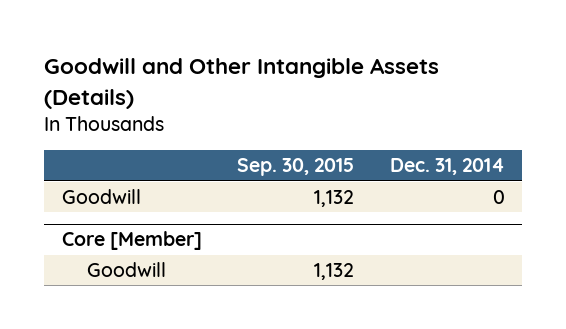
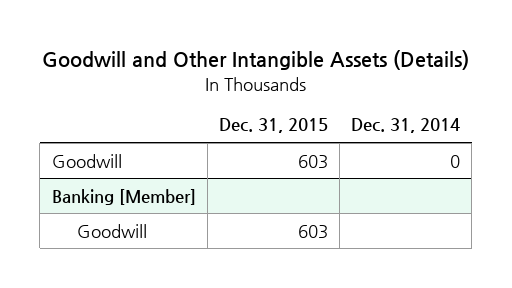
[237,158,355,177] Sep. 30, 2015 -> none
none -> [218,118,328,134] Dec. 31, 2015
[61,231,202,251] Core [Member] -> [51,188,196,205] Banking [Member]

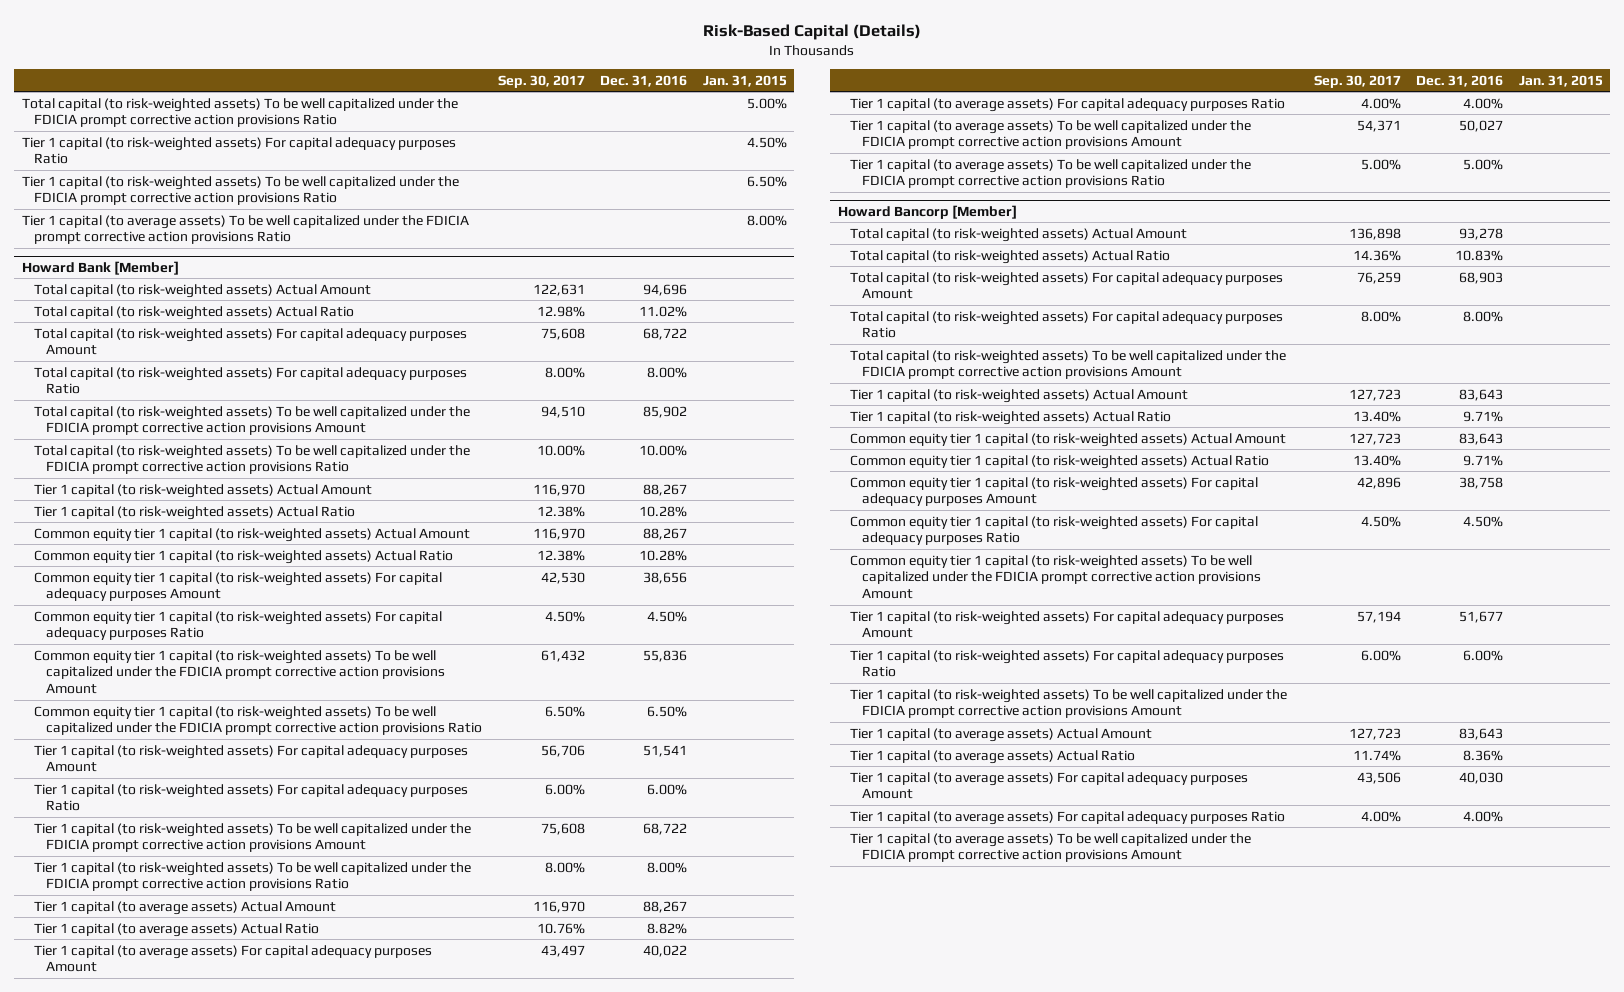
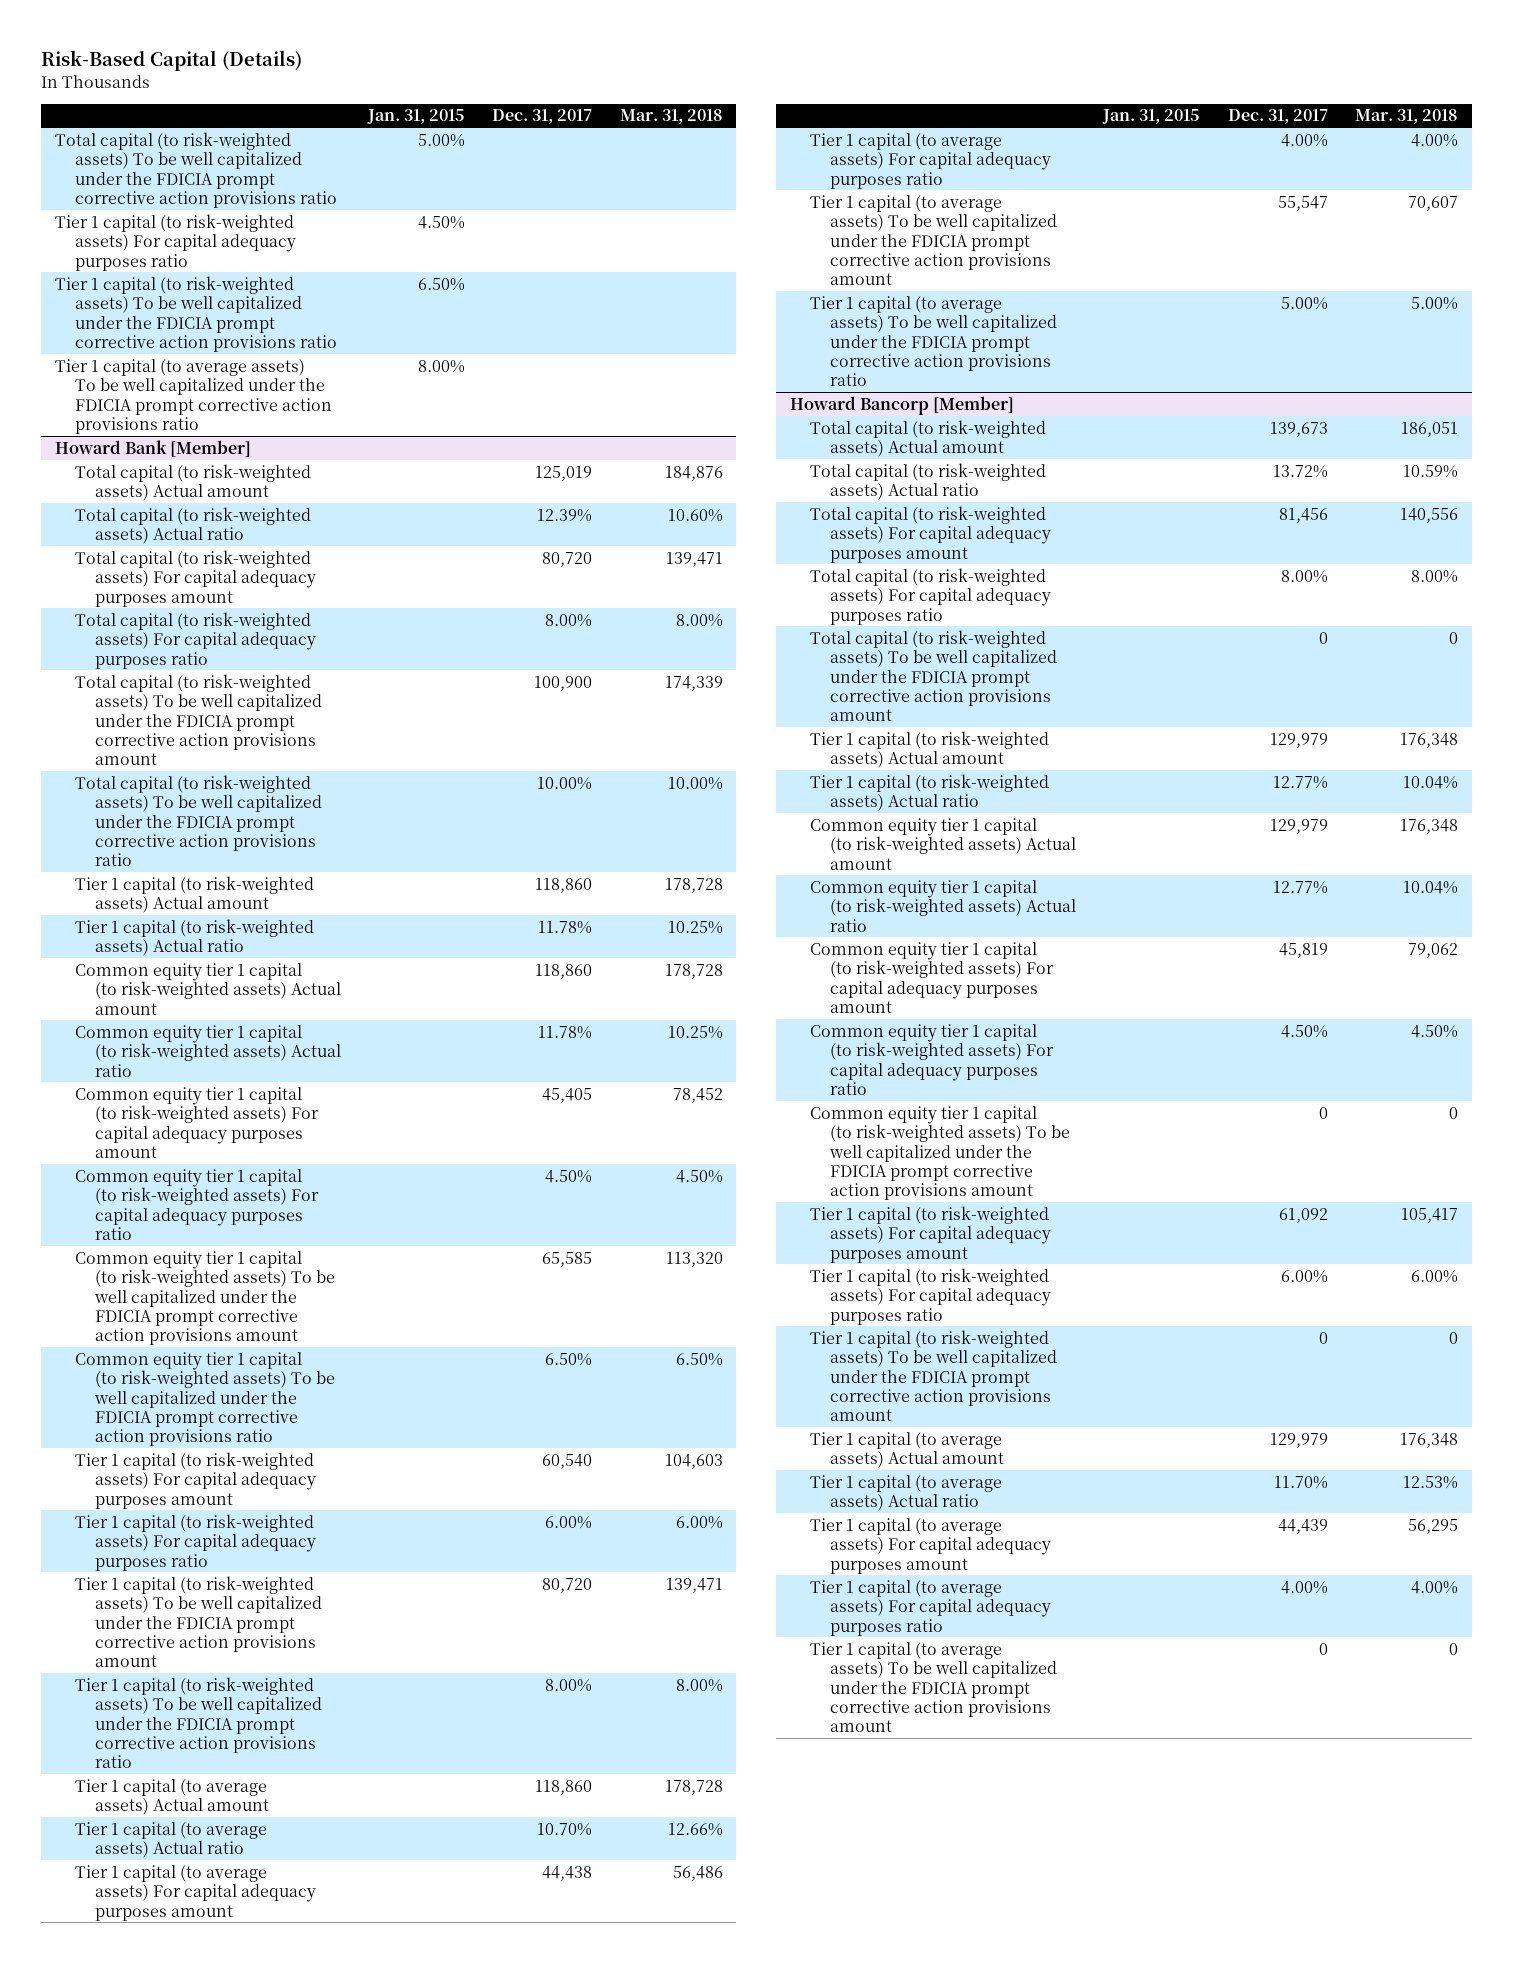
[497,74,585,88] Sep. 30, 2017 -> none
[600,74,688,87] Dec. 31, 2016 -> none
none -> [492,109,593,125] Dec. 31, 2017
none -> [619,109,723,125] Mar. 31, 2018
[21,97,458,128] Total capital (to risk-weighted assets) To be well capitalized under the FDICIA prompt corrective action provisions Ratio -> [54,131,337,208] Total capital (to risk-weighted assets) To be well capitalized under the FDICIA prompt corrective action provisions ratio
[21,136,456,165] Tier 1 capital (to risk-weighted assets) For capital adequacy purposes Ratio -> [54,213,296,271] Tier 1 capital (to risk-weighted assets) For capital adequacy purposes ratio
[21,175,459,206] Tier 1 capital (to risk-weighted assets) To be well capitalized under the FDICIA prompt corrective action provisions Ratio -> [54,275,337,352] Tier 1 capital (to risk-weighted assets) To be well capitalized under the FDICIA prompt corrective action provisions ratio
[21,214,469,245] Tier 1 capital (to average assets) To be well capitalized under the FDICIA prompt corrective action provisions Ratio -> [54,358,332,434] Tier 1 capital (to average assets) To be well capitalized under the FDICIA prompt corrective action provisions ratio
[33,283,371,298] Total capital (to risk-weighted assets) Actual Amount -> [74,463,311,502] Total capital (to risk-weighted assets) Actual amount
[33,305,354,320] Total capital (to risk-weighted assets) Actual Ratio -> [74,506,311,545] Total capital (to risk-weighted assets) Actual ratio
[33,327,467,356] Total capital (to risk-weighted assets) For capital adequacy purposes Amount -> [74,549,316,607] Total capital (to risk-weighted assets) For capital adequacy purposes amount
[33,366,467,395] Total capital (to risk-weighted assets) For capital adequacy purposes Ratio -> [74,611,316,669] Total capital (to risk-weighted assets) For capital adequacy purposes ratio
[33,405,470,436] Total capital (to risk-weighted assets) To be well capitalized under the FDICIA prompt corrective action provisions Amount -> [74,673,322,766] Total capital (to risk-weighted assets) To be well capitalized under the FDICIA prompt corrective action provisions amount
[33,444,470,475] Total capital (to risk-weighted assets) To be well capitalized under the FDICIA prompt corrective action provisions Ratio -> [74,774,322,867] Total capital (to risk-weighted assets) To be well capitalized under the FDICIA prompt corrective action provisions ratio
[33,483,372,498] Tier 1 capital (to risk-weighted assets) Actual Amount -> [74,875,314,914] Tier 1 capital (to risk-weighted assets) Actual amount
[33,505,355,520] Tier 1 capital (to risk-weighted assets) Actual Ratio -> [74,918,314,957] Tier 1 capital (to risk-weighted assets) Actual ratio
[33,527,470,542] Common equity tier 1 capital (to risk-weighted assets) Actual Amount -> [74,962,341,1015] Common equity tier 1 capital (to risk-weighted assets) Actual amount
[33,549,453,564] Common equity tier 1 capital (to risk-weighted assets) Actual Ratio -> [74,1024,341,1077] Common equity tier 1 capital (to risk-weighted assets) Actual ratio
[33,571,442,602] Common equity tier 1 capital (to risk-weighted assets) For capital adequacy purposes Amount -> [74,1086,319,1158] Common equity tier 1 capital (to risk-weighted assets) For capital adequacy purposes amount
[33,610,442,641] Common equity tier 1 capital (to risk-weighted assets) For capital adequacy purposes Ratio -> [74,1168,319,1240] Common equity tier 1 capital (to risk-weighted assets) For capital adequacy purposes ratio
[33,649,446,695] Common equity tier 1 capital (to risk-weighted assets) To be well capitalized under the FDICIA prompt corrective action provisions Amount -> [74,1250,335,1346] Common equity tier 1 capital (to risk-weighted assets) To be well capitalized under the FDICIA prompt corrective action provisions amount
[33,705,483,736] Common equity tier 1 capital (to risk-weighted assets) To be well capitalized under the FDICIA prompt corrective action provisions Ratio -> [74,1351,335,1447] Common equity tier 1 capital (to risk-weighted assets) To be well capitalized under the FDICIA prompt corrective action provisions ratio
[33,744,468,773] Tier 1 capital (to risk-weighted assets) For capital adequacy purposes Amount -> [74,1451,316,1509] Tier 1 capital (to risk-weighted assets) For capital adequacy purposes amount
[33,783,468,812] Tier 1 capital (to risk-weighted assets) For capital adequacy purposes Ratio -> [74,1513,316,1571] Tier 1 capital (to risk-weighted assets) For capital adequacy purposes ratio
[33,822,471,853] Tier 1 capital (to risk-weighted assets) To be well capitalized under the FDICIA prompt corrective action provisions Amount -> [74,1575,322,1668] Tier 1 capital (to risk-weighted assets) To be well capitalized under the FDICIA prompt corrective action provisions amount
[33,861,471,892] Tier 1 capital (to risk-weighted assets) To be well capitalized under the FDICIA prompt corrective action provisions Ratio -> [74,1676,322,1769] Tier 1 capital (to risk-weighted assets) To be well capitalized under the FDICIA prompt corrective action provisions ratio
[33,900,336,915] Tier 1 capital (to average assets) Actual Amount -> [74,1778,269,1816] Tier 1 capital (to average assets) Actual amount
[33,922,319,937] Tier 1 capital (to average assets) Actual Ratio -> [74,1821,267,1859] Tier 1 capital (to average assets) Actual ratio
[33,944,432,973] Tier 1 capital (to average assets) For capital adequacy purposes Amount -> [74,1864,316,1921] Tier 1 capital (to average assets) For capital adequacy purposes amount
[849,97,1285,112] Tier 1 capital (to average assets) For capital adequacy purposes Ratio -> [810,132,1052,189] Tier 1 capital (to average assets) For capital adequacy purposes ratio
[849,119,1251,150] Tier 1 capital (to average assets) To be well capitalized under the FDICIA prompt corrective action provisions Amount -> [810,194,1058,286] Tier 1 capital (to average assets) To be well capitalized under the FDICIA prompt corrective action provisions amount
[849,158,1251,189] Tier 1 capital (to average assets) To be well capitalized under the FDICIA prompt corrective action provisions Ratio -> [810,295,1058,387] Tier 1 capital (to average assets) To be well capitalized under the FDICIA prompt corrective action provisions ratio
[849,227,1187,242] Total capital (to risk-weighted assets) Actual Amount -> [810,419,1047,458] Total capital (to risk-weighted assets) Actual amount
[849,249,1170,264] Total capital (to risk-weighted assets) Actual Ratio -> [810,462,1047,501] Total capital (to risk-weighted assets) Actual ratio
[849,271,1283,300] Total capital (to risk-weighted assets) For capital adequacy purposes Amount -> [810,505,1052,563] Total capital (to risk-weighted assets) For capital adequacy purposes amount
[849,310,1283,339] Total capital (to risk-weighted assets) For capital adequacy purposes Ratio -> [810,567,1052,625] Total capital (to risk-weighted assets) For capital adequacy purposes ratio
[849,349,1286,380] Total capital (to risk-weighted assets) To be well capitalized under the FDICIA prompt corrective action provisions Amount -> [810,629,1058,722] Total capital (to risk-weighted assets) To be well capitalized under the FDICIA prompt corrective action provisions amount
[849,388,1188,403] Tier 1 capital (to risk-weighted assets) Actual Amount -> [810,730,1050,769] Tier 1 capital (to risk-weighted assets) Actual amount
[849,410,1171,425] Tier 1 capital (to risk-weighted assets) Actual Ratio -> [810,773,1050,812] Tier 1 capital (to risk-weighted assets) Actual ratio
[849,432,1286,447] Common equity tier 1 capital (to risk-weighted assets) Actual Amount -> [810,817,1077,870] Common equity tier 1 capital (to risk-weighted assets) Actual amount
[849,454,1269,469] Common equity tier 1 capital (to risk-weighted assets) Actual Ratio -> [810,879,1077,932] Common equity tier 1 capital (to risk-weighted assets) Actual ratio
[849,476,1258,507] Common equity tier 1 capital (to risk-weighted assets) For capital adequacy purposes Amount -> [810,941,1055,1013] Common equity tier 1 capital (to risk-weighted assets) For capital adequacy purposes amount
[849,515,1258,546] Common equity tier 1 capital (to risk-weighted assets) For capital adequacy purposes Ratio -> [810,1023,1055,1095] Common equity tier 1 capital (to risk-weighted assets) For capital adequacy purposes ratio
[849,554,1262,600] Common equity tier 1 capital (to risk-weighted assets) To be well capitalized under the FDICIA prompt corrective action provisions Amount -> [810,1105,1071,1201] Common equity tier 1 capital (to risk-weighted assets) To be well capitalized under the FDICIA prompt corrective action provisions amount
[849,610,1284,639] Tier 1 capital (to risk-weighted assets) For capital adequacy purposes Amount -> [810,1205,1052,1263] Tier 1 capital (to risk-weighted assets) For capital adequacy purposes amount
[849,649,1284,678] Tier 1 capital (to risk-weighted assets) For capital adequacy purposes Ratio -> [810,1267,1052,1325] Tier 1 capital (to risk-weighted assets) For capital adequacy purposes ratio
[849,688,1287,719] Tier 1 capital (to risk-weighted assets) To be well capitalized under the FDICIA prompt corrective action provisions Amount -> [810,1329,1058,1422] Tier 1 capital (to risk-weighted assets) To be well capitalized under the FDICIA prompt corrective action provisions amount
[849,727,1152,742] Tier 1 capital (to average assets) Actual Amount -> [810,1431,1005,1469] Tier 1 capital (to average assets) Actual amount
[849,749,1135,764] Tier 1 capital (to average assets) Actual Ratio -> [810,1474,1003,1512] Tier 1 capital (to average assets) Actual ratio
[849,771,1248,800] Tier 1 capital (to average assets) For capital adequacy purposes Amount -> [810,1517,1052,1574] Tier 1 capital (to average assets) For capital adequacy purposes amount
[849,810,1285,825] Tier 1 capital (to average assets) For capital adequacy purposes Ratio -> [810,1579,1052,1636] Tier 1 capital (to average assets) For capital adequacy purposes ratio
[849,832,1251,863] Tier 1 capital (to average assets) To be well capitalized under the FDICIA prompt corrective action provisions Amount -> [810,1641,1058,1733] Tier 1 capital (to average assets) To be well capitalized under the FDICIA prompt corrective action provisions amount

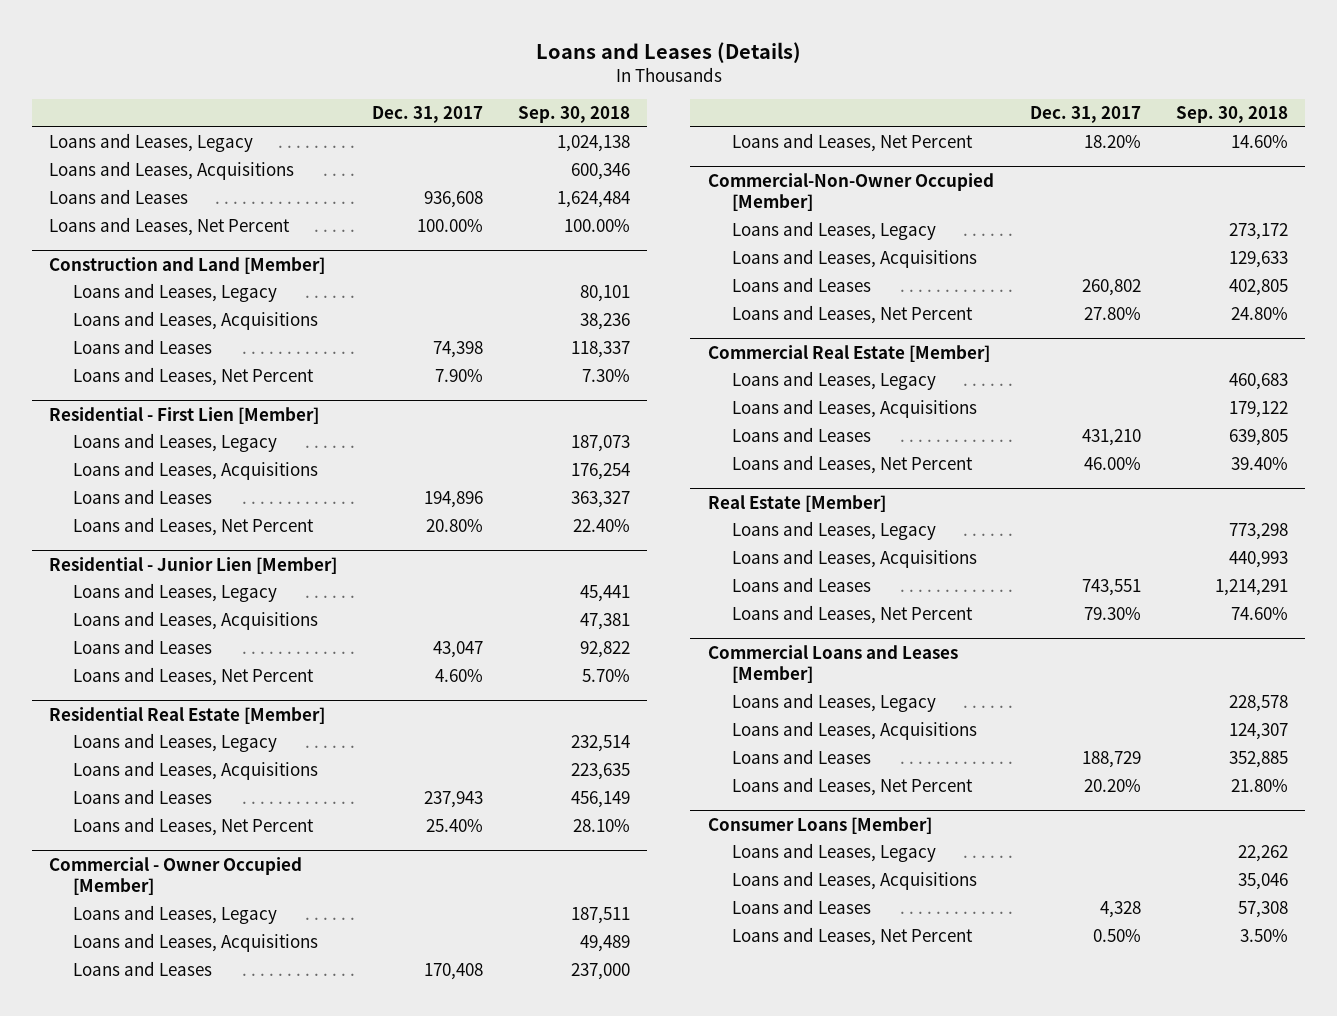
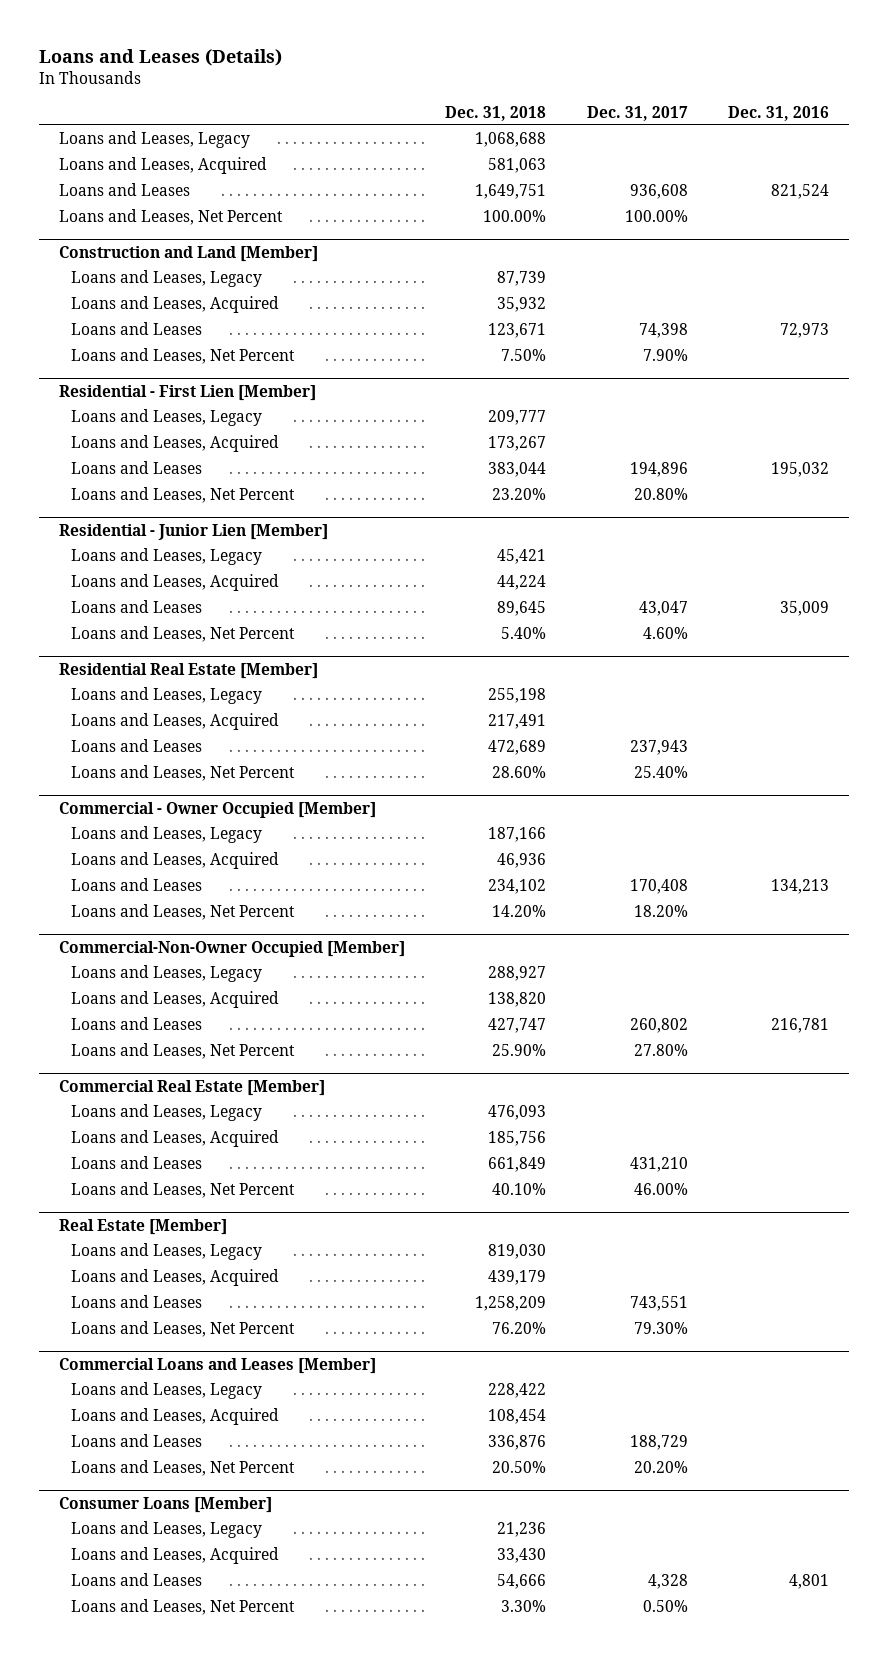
[517,106,630,124] Sep. 30, 2018 -> none
none -> [445,105,547,121] Dec. 31, 2018
none -> [727,105,829,121] Dec. 31, 2016
[49,161,295,181] Loans and Leases, Acquisitions -> [58,157,267,175] Loans and Leases, Acquired
[73,311,319,331] Loans and Leases, Acquisitions -> [70,296,279,314] Loans and Leases, Acquired
[73,461,319,481] Loans and Leases, Acquisitions -> [70,435,279,453] Loans and Leases, Acquired
[73,611,319,631] Loans and Leases, Acquisitions -> [70,574,279,592] Loans and Leases, Acquired
[73,761,319,781] Loans and Leases, Acquisitions -> [70,713,279,731] Loans and Leases, Acquired
[73,933,319,953] Loans and Leases, Acquisitions -> [70,852,279,870] Loans and Leases, Acquired
[731,249,977,269] Loans and Leases, Acquisitions -> [70,991,279,1009] Loans and Leases, Acquired
[731,399,977,419] Loans and Leases, Acquisitions -> [70,1130,279,1148] Loans and Leases, Acquired
[731,549,977,569] Loans and Leases, Acquisitions -> [70,1269,279,1287] Loans and Leases, Acquired
[731,721,977,741] Loans and Leases, Acquisitions -> [70,1408,279,1426] Loans and Leases, Acquired
[731,871,977,891] Loans and Leases, Acquisitions -> [70,1547,279,1565] Loans and Leases, Acquired

